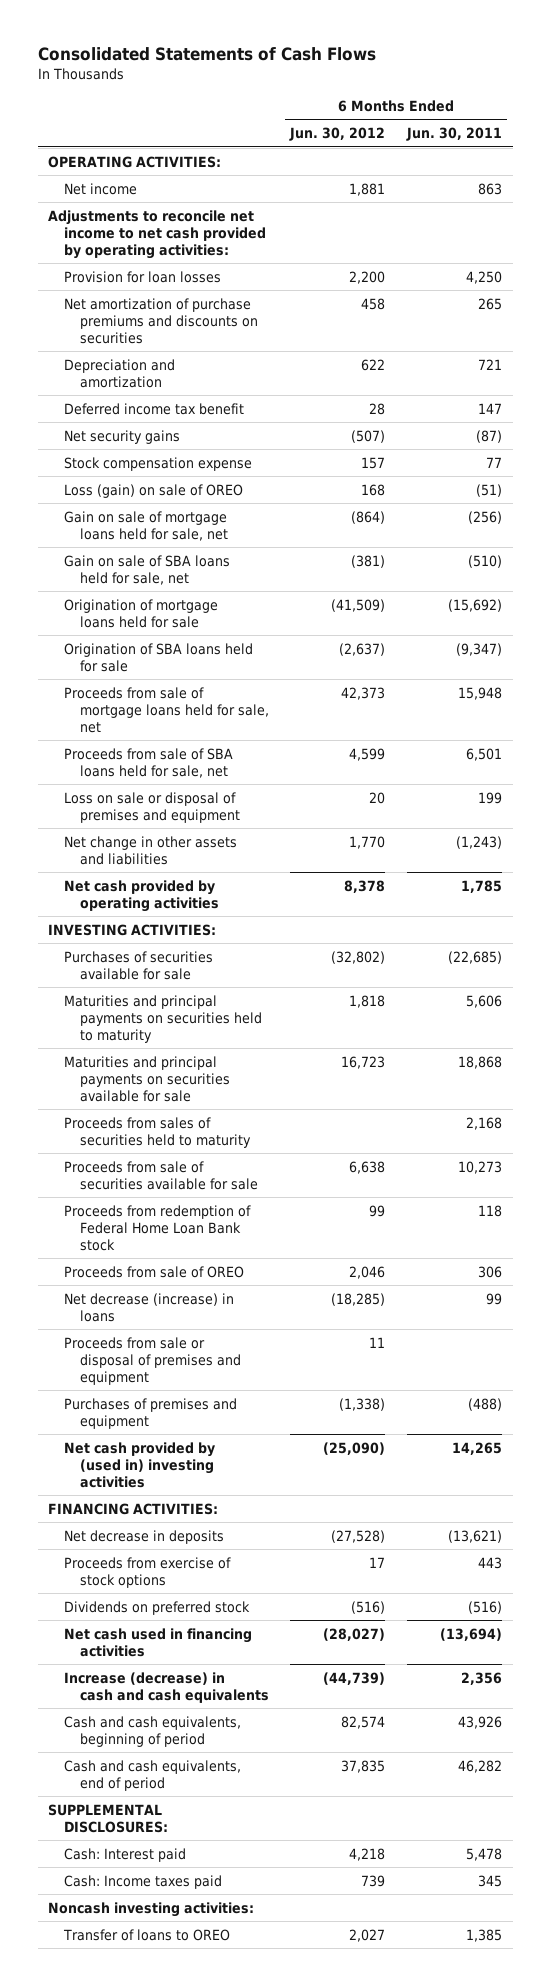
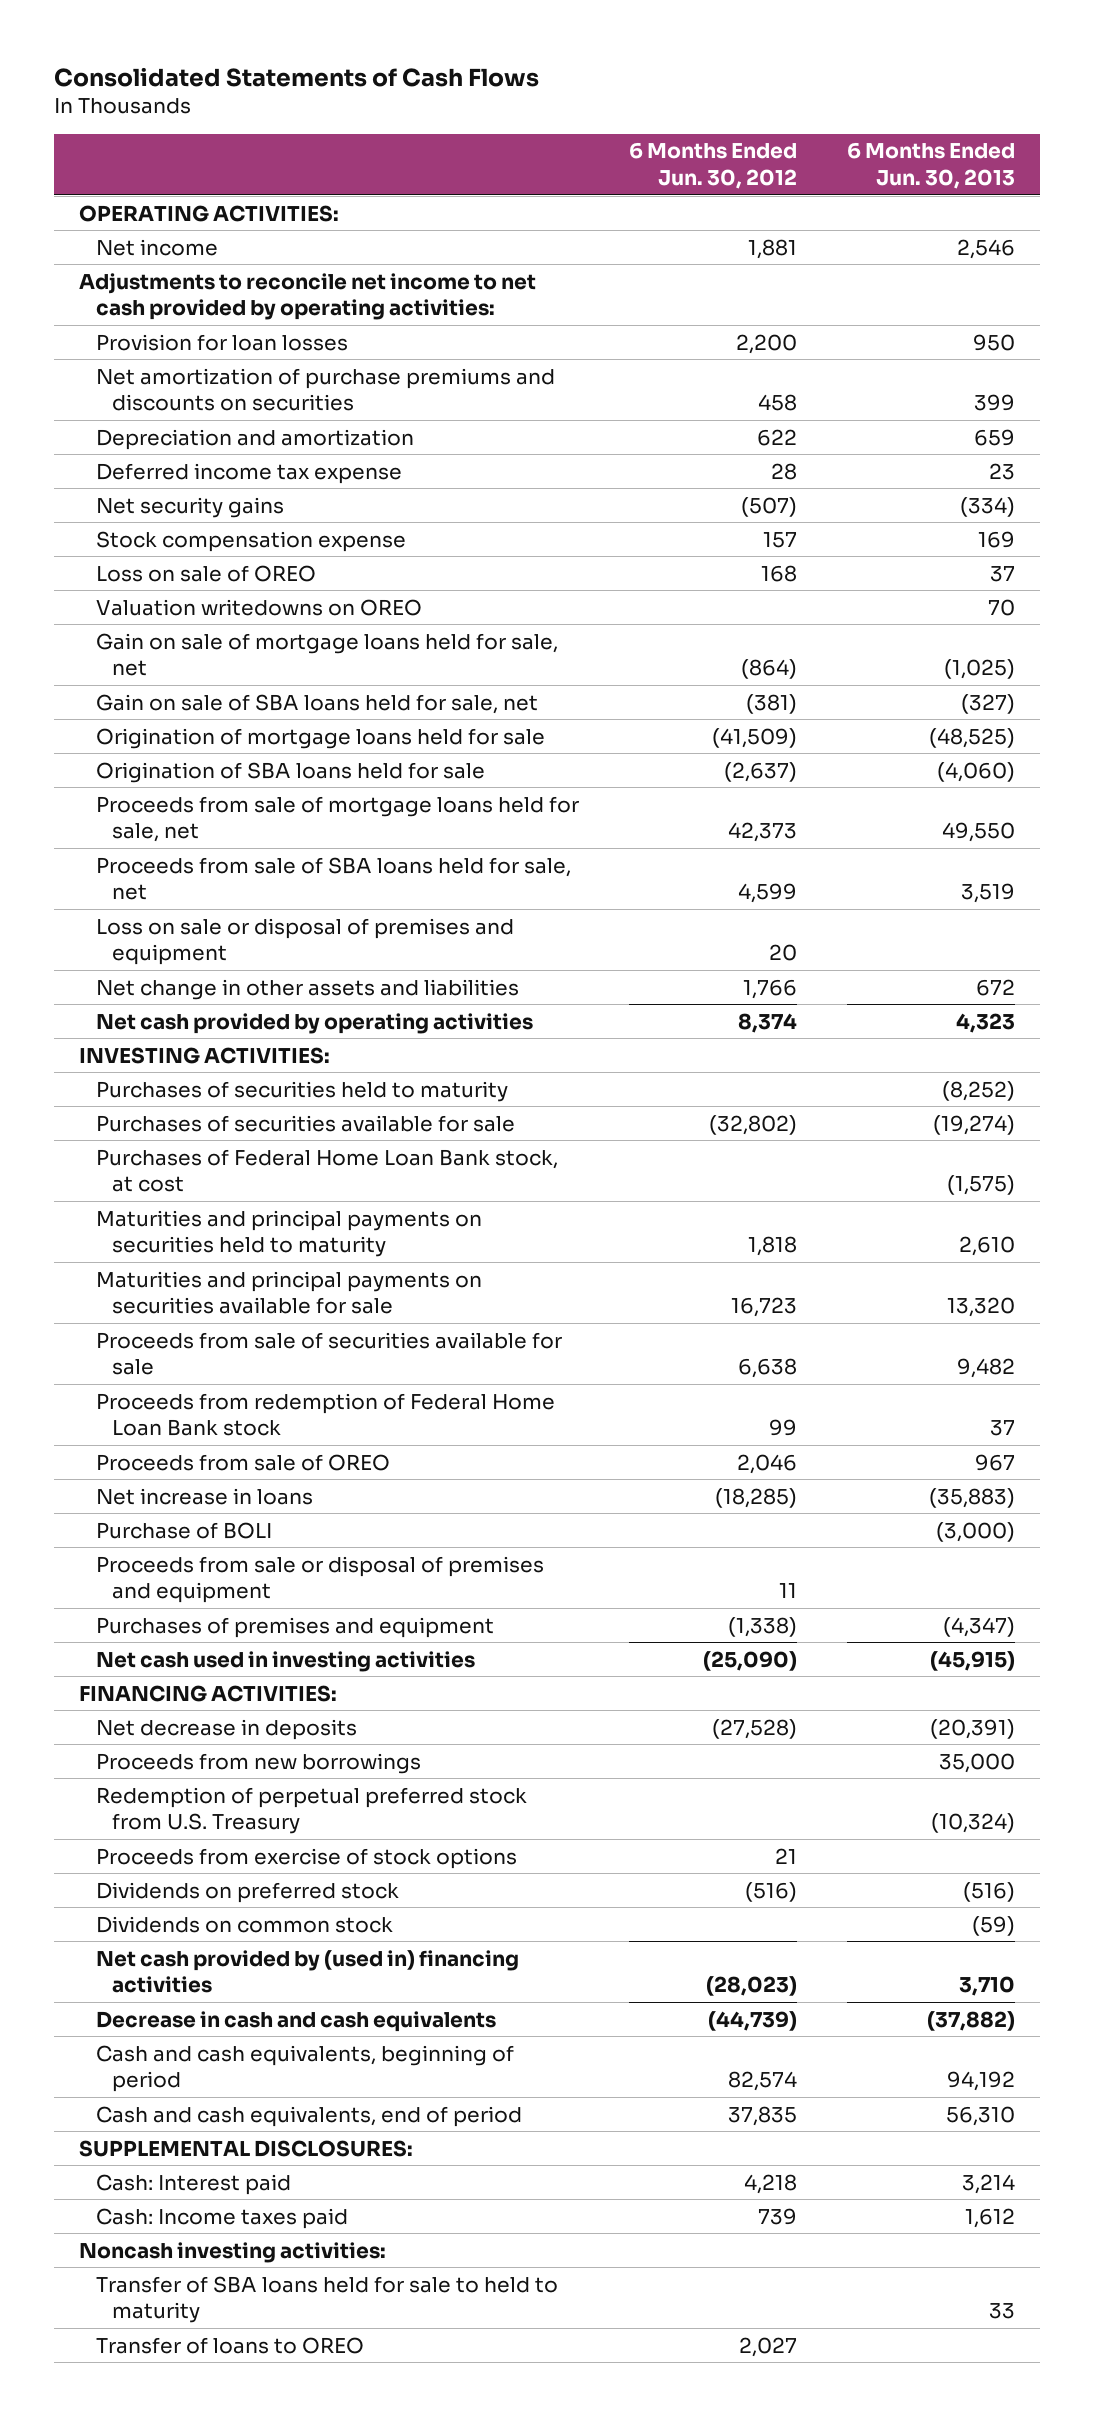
[405,127,502,142] Jun. 30, 2011 -> none
none -> [846,142,1015,189] 6 Months Ended Jun. 30, 2013
[64,402,245,415] Deferred income tax benefit -> [95,462,402,484] Deferred income tax expense
[64,483,244,498] Loss (gain) on sale of OREO -> [95,564,316,582] Loss on sale of OREO
none -> [95,598,422,616] Valuation writedowns on OREO
[349,835,386,849] 1,770 -> [742,978,797,999] 1,766
[344,879,386,893] 8,378 -> [737,1012,797,1033] 8,374
none -> [95,1080,508,1102] Purchases of securities held to maturity
none -> [95,1148,558,1193] Purchases of Federal Home Loan Bank stock, at cost
[64,1116,251,1148] Proceeds from sales of securities held to maturity -> none
[64,1292,235,1322] Net decrease (increase) in loans -> [95,1487,313,1505] Net increase in loans
none -> [95,1521,272,1539] Purchase of BOLI
[64,1441,216,1488] Net cash provided by (used in) investing activities -> [95,1650,475,1672] Net cash used in investing activities
none -> [95,1752,421,1774] Proceeds from new borrowings
none -> [95,1786,527,1835] Redemption of perpetual preferred stock from U.S. Treasury
[369,1556,386,1568] 17 -> [774,1847,797,1864] 21
none -> [95,1915,393,1933] Dividends on common stock
[64,1627,253,1657] Net cash used in financing activities -> [95,1949,519,1994] Net cash provided by (used in) financing activities
[323,1627,386,1641] (28,027) -> [705,1976,797,1997] (28,023)
[64,1671,269,1703] Increase (decrease) in cash and cash equivalents -> [95,2010,496,2032] Decrease in cash and cash equivalents
none -> [95,2275,558,2324] Transfer of SBA loans held for sale to held to maturity

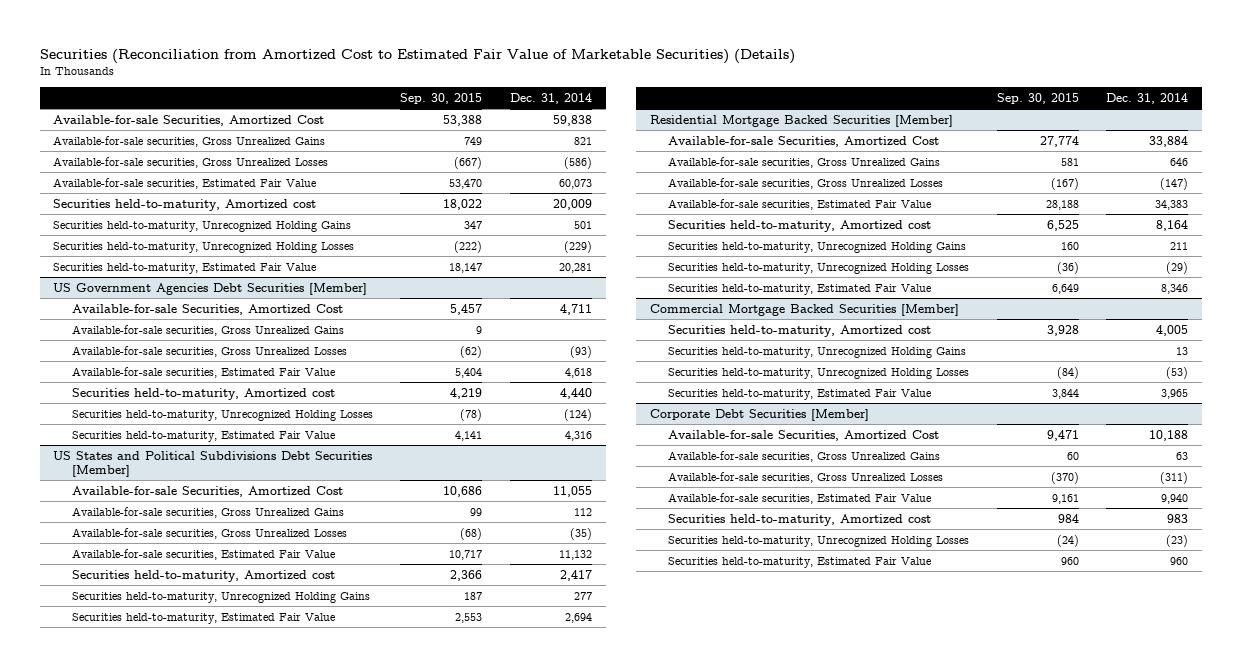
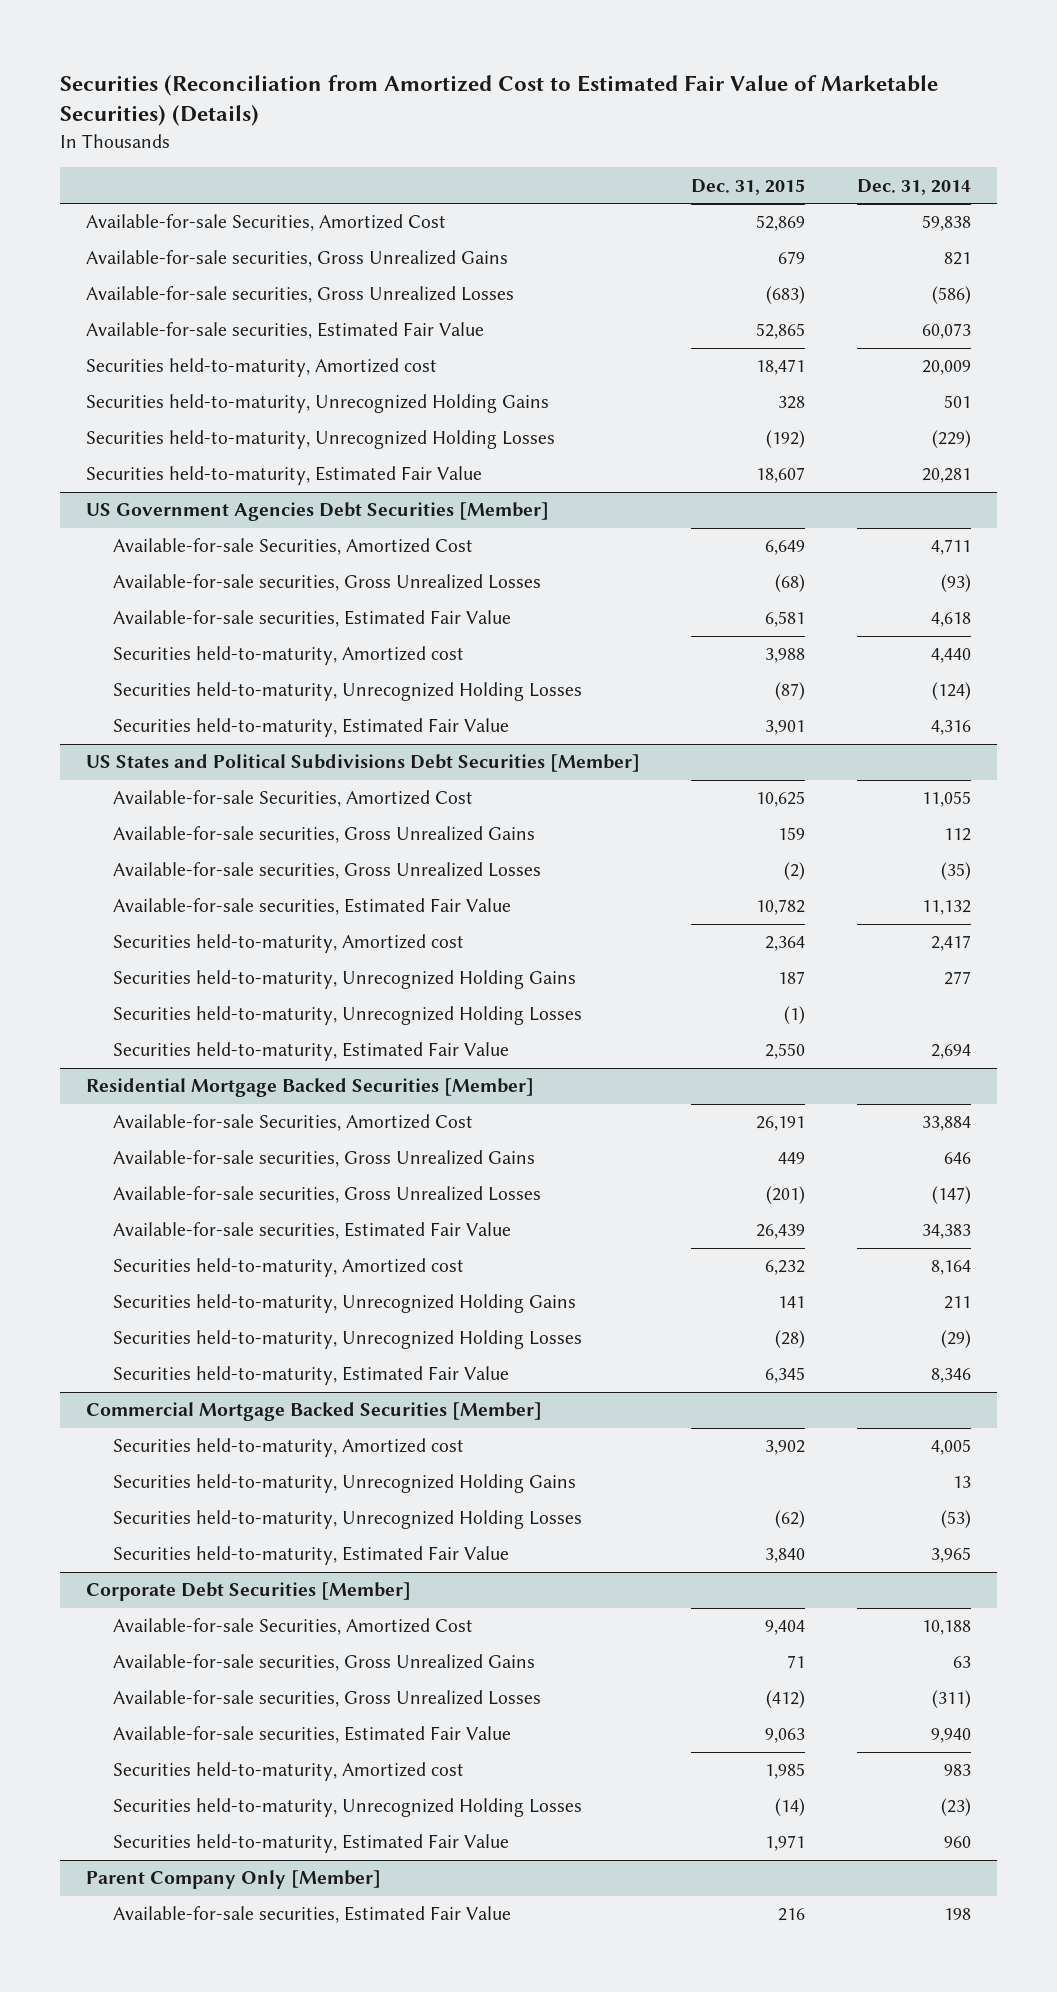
[400,92,483,104] Sep. 30, 2015 -> none
none -> [691,178,806,195] Dec. 31, 2015
[71,324,344,336] Available-for-sale securities, Gross Unrealized Gains -> none
none -> [113,1006,583,1026] Securities held-to-maturity, Unrecognized Holding Losses
none -> [85,1870,381,1890] Parent Company Only [Member]
none -> [113,1906,512,1924] Available-for-sale securities, Estimated Fair Value

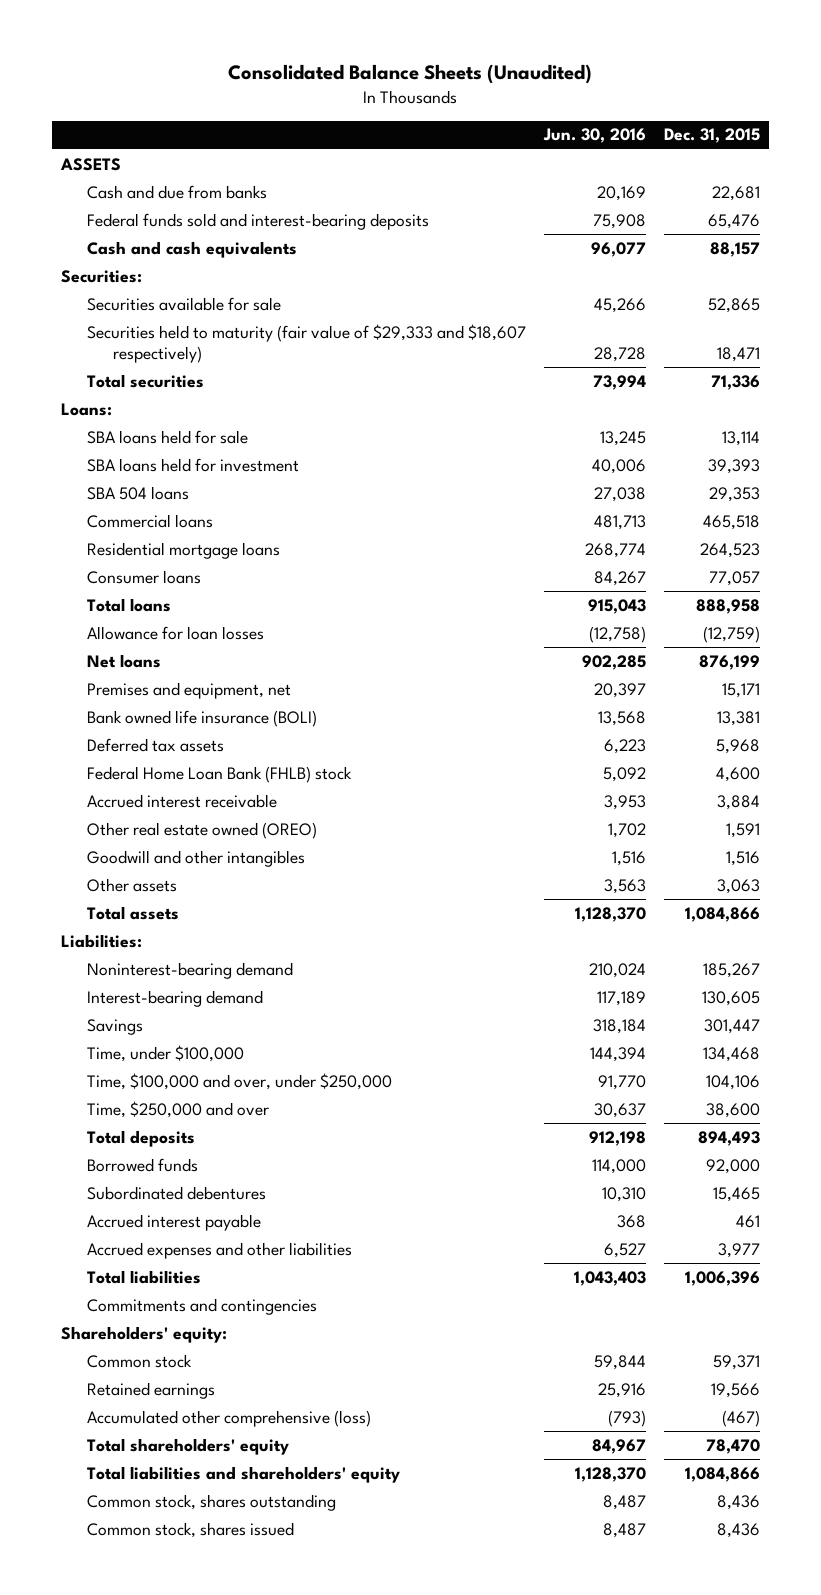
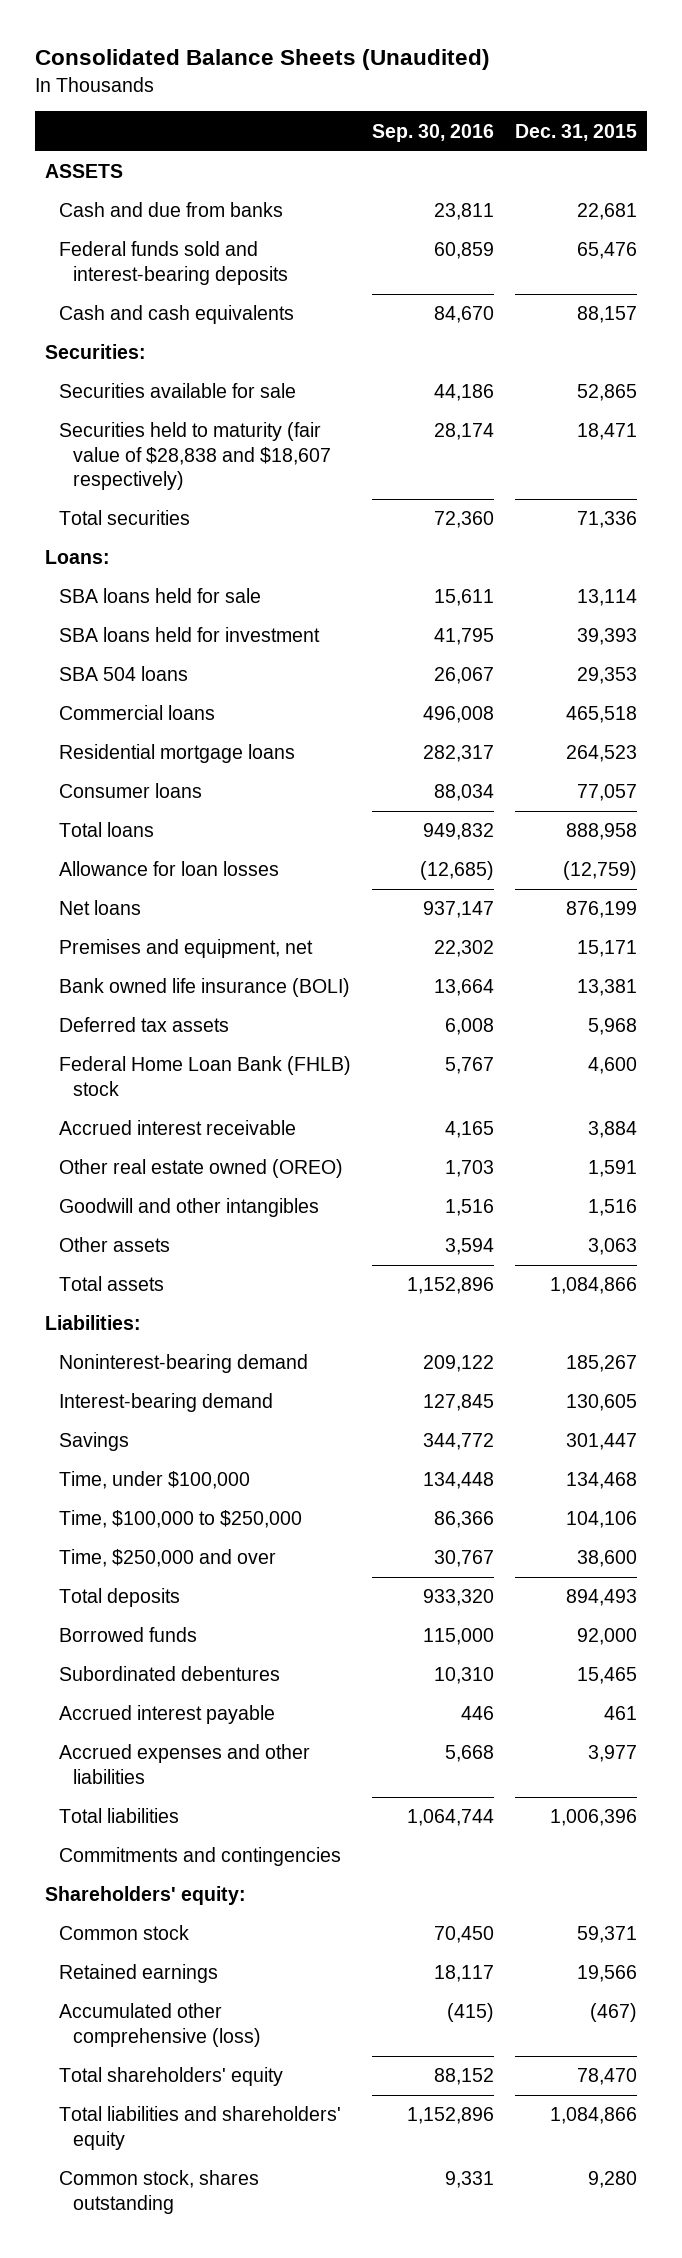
[542,128,646,144] Jun. 30, 2016 -> none
none -> [371,123,494,142] Sep. 30, 2016
[87,323,527,364] Securities held to maturity (fair value of $29,333 and $18,607 respectively) -> [59,422,331,491] Securities held to maturity (fair value of $28,838 and $18,607 respectively)
[87,1072,393,1090] Time, $100,000 and over, under $250,000 -> [59,1510,303,1529] Time, $100,000 to $250,000
[87,1521,295,1538] Common stock, shares issued -> none
[716,1494,760,1510] 8,436 -> [587,2171,637,2189] 9,280

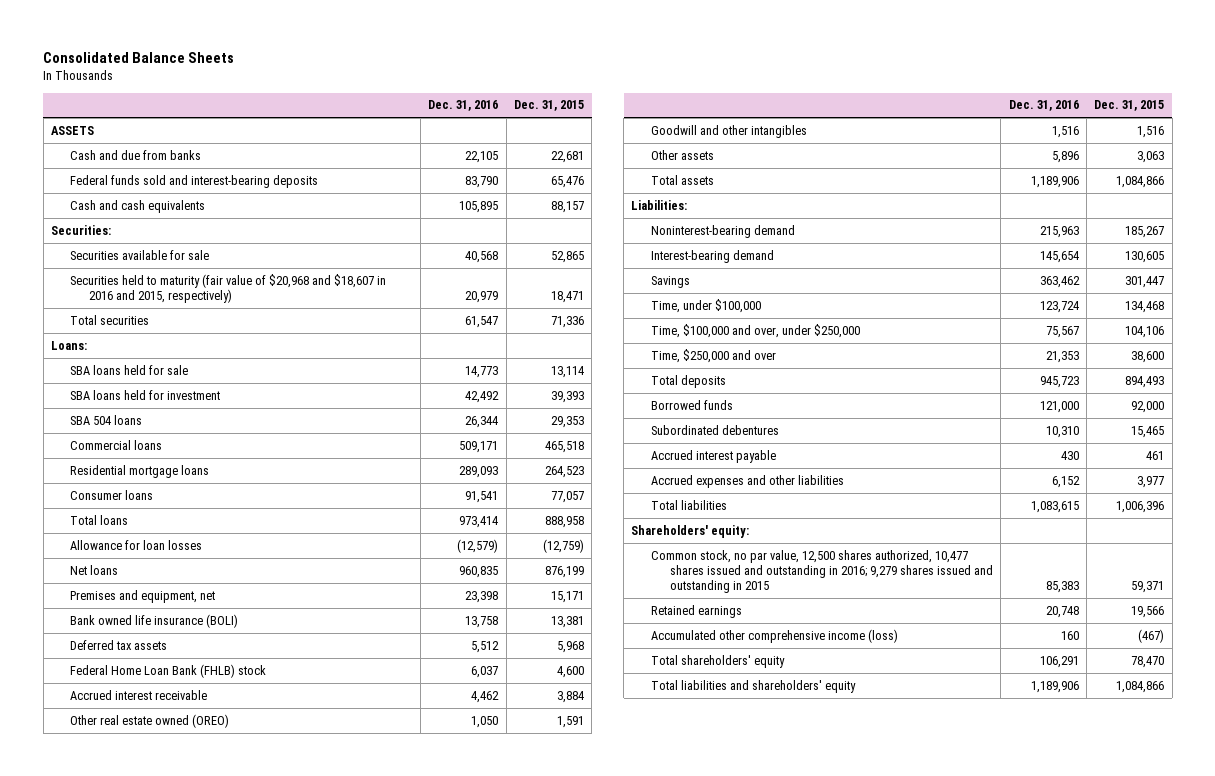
[34,49,490,71] Consolidated Balance Sheets (Unaudited) -> [43,51,235,63] Consolidated Balance Sheets
[371,123,494,142] Sep. 30, 2016 -> none
none -> [428,100,499,112] Dec. 31, 2016
[59,422,331,491] Securities held to maturity (fair value of $28,838 and $18,607 respectively) -> [70,273,387,303] Securities held to maturity (fair value of $20,968 and $18,607 in 2016 and 2015, respectively)
[59,1510,303,1529] Time, $100,000 to $250,000 -> [650,323,860,338] Time, $100,000 and over, under $250,000
[59,1847,342,1867] Commitments and contingencies -> none
[59,1925,190,1941] Common stock -> [650,549,993,593] Common stock, no par value, 12,500 shares authorized, 10,477 shares issued and outstanding in 2016; 9,279 shares issued and outstanding in 2015
[59,2003,261,2047] Accumulated other comprehensive (loss) -> [650,628,898,643] Accumulated other comprehensive income (loss)
[59,2170,260,2214] Common stock, shares outstanding -> none

